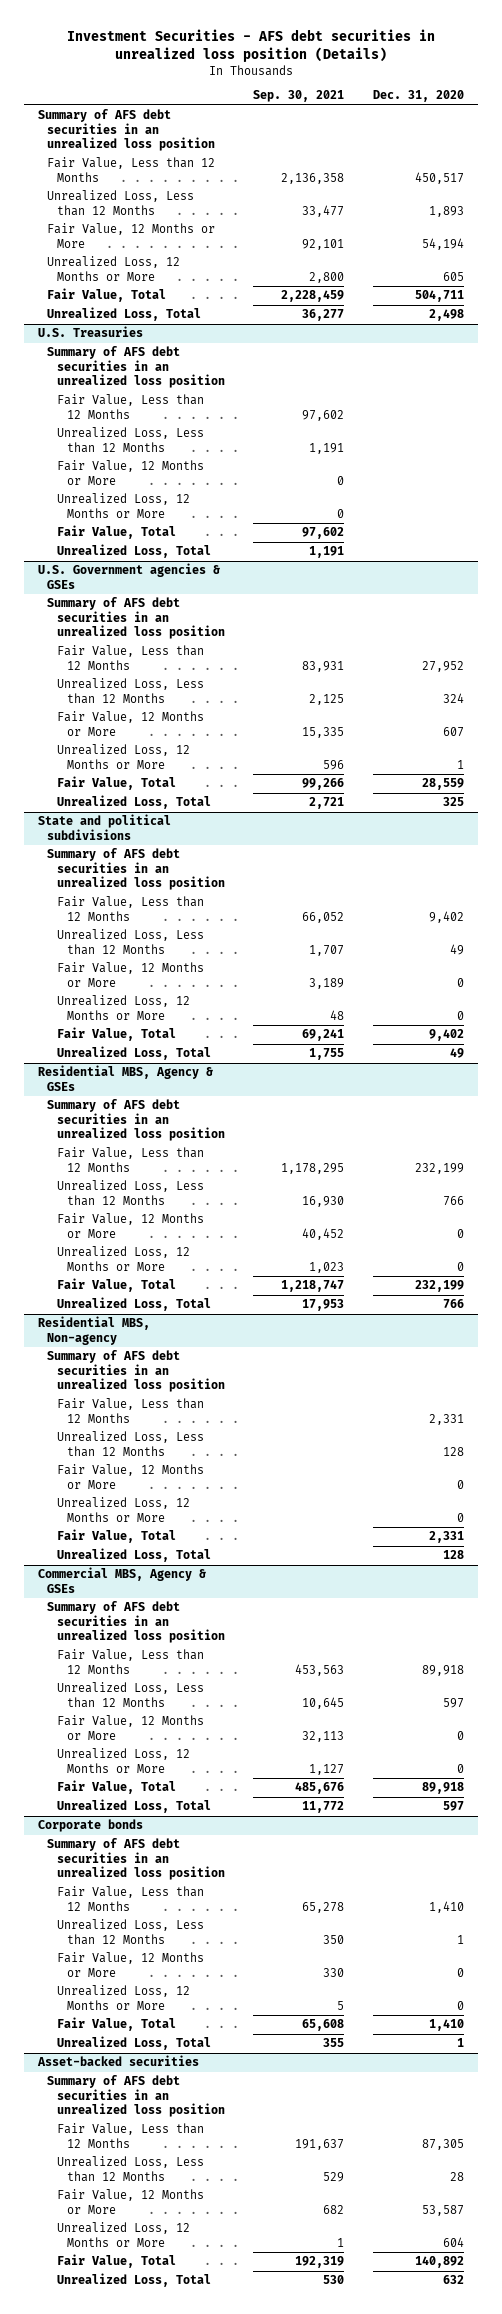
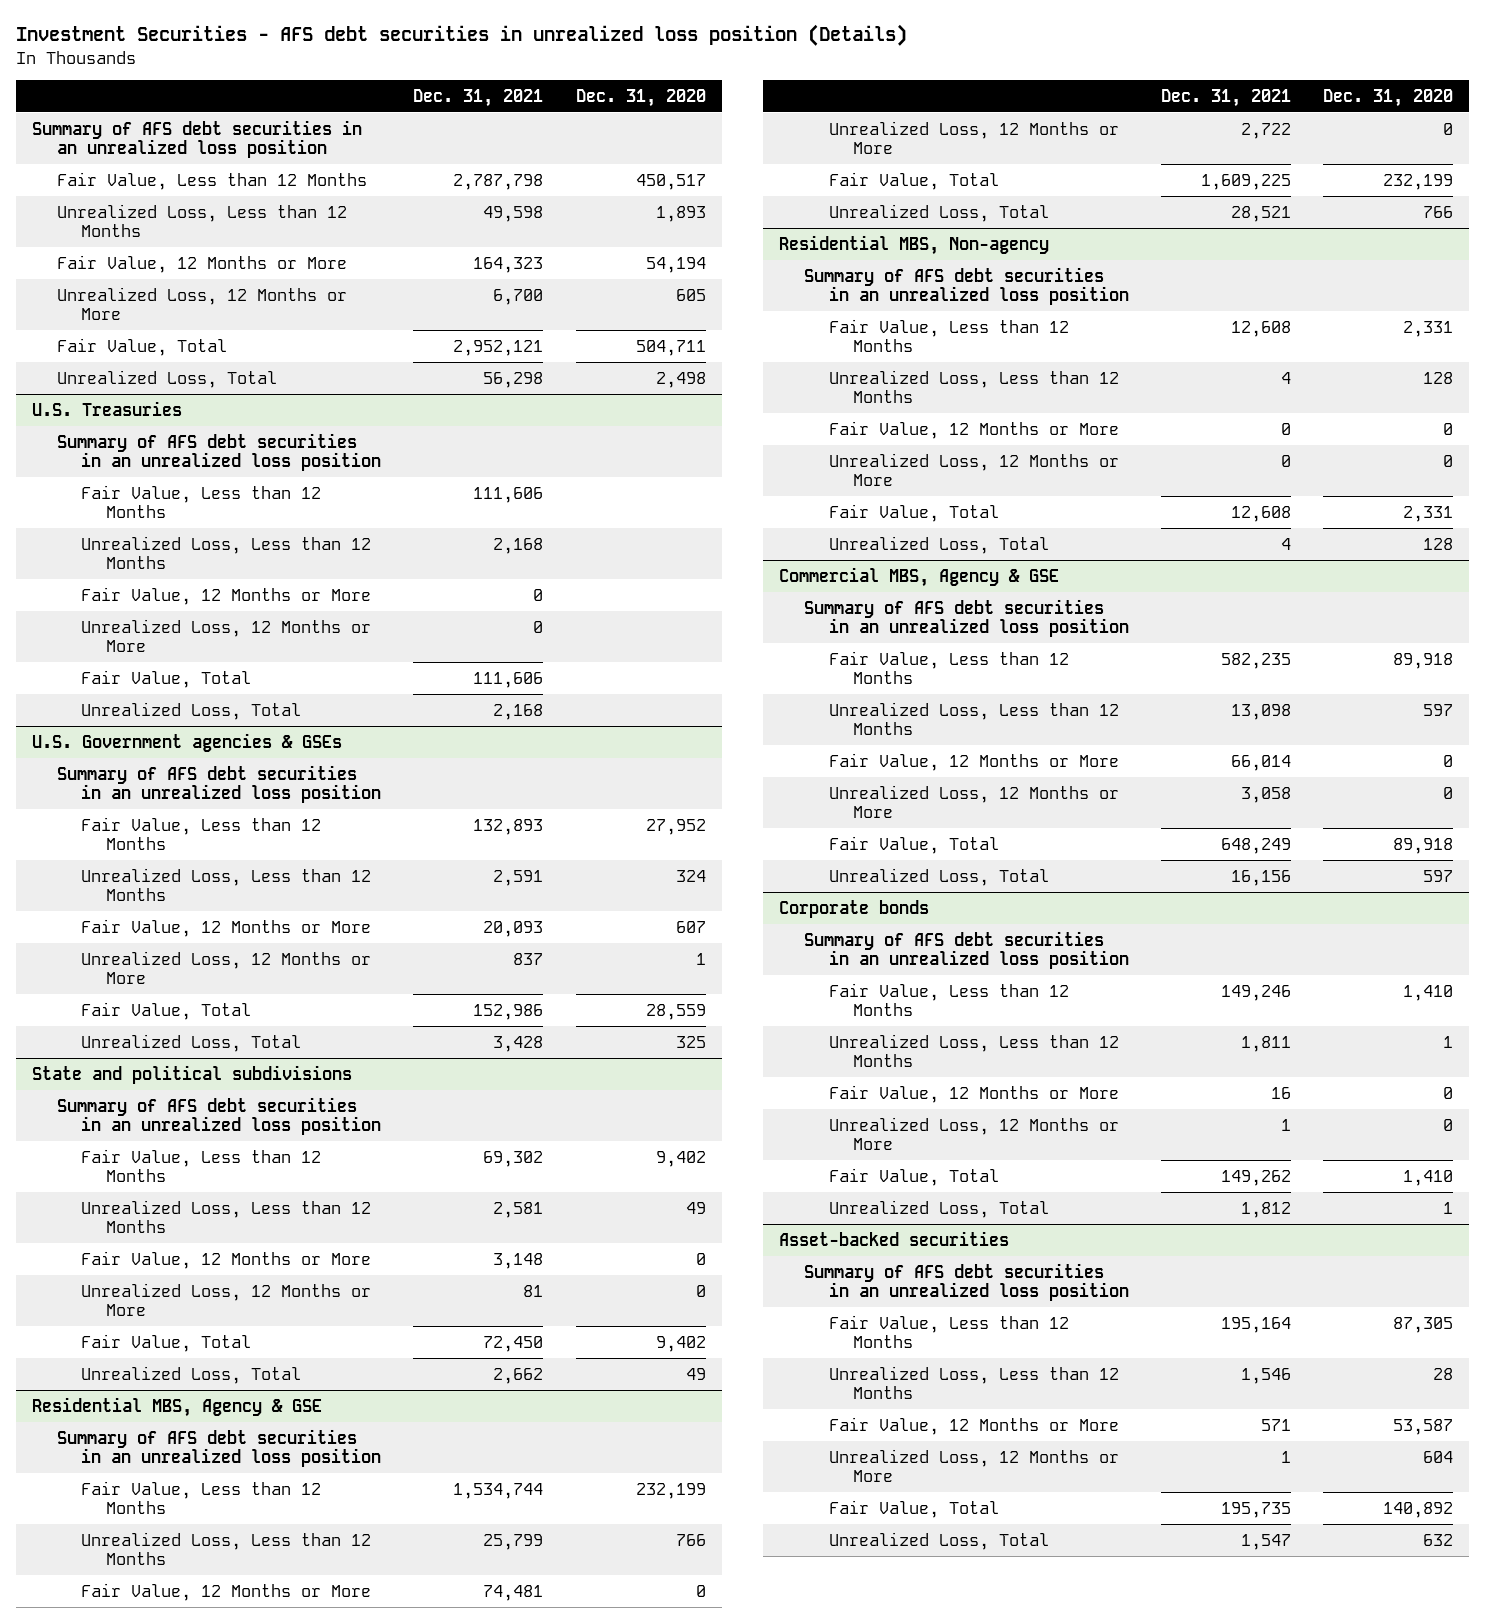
[253,90,345,103] Sep. 30, 2021 -> none
none -> [413,88,544,107] Dec. 31, 2021
[37,1065,213,1091] Residential MBS, Agency & GSEs -> [31,1396,322,1417] Residential MBS, Agency & GSE
[37,1567,206,1593] Commercial MBS, Agency & GSEs -> [779,566,1060,587] Commercial MBS, Agency & GSE

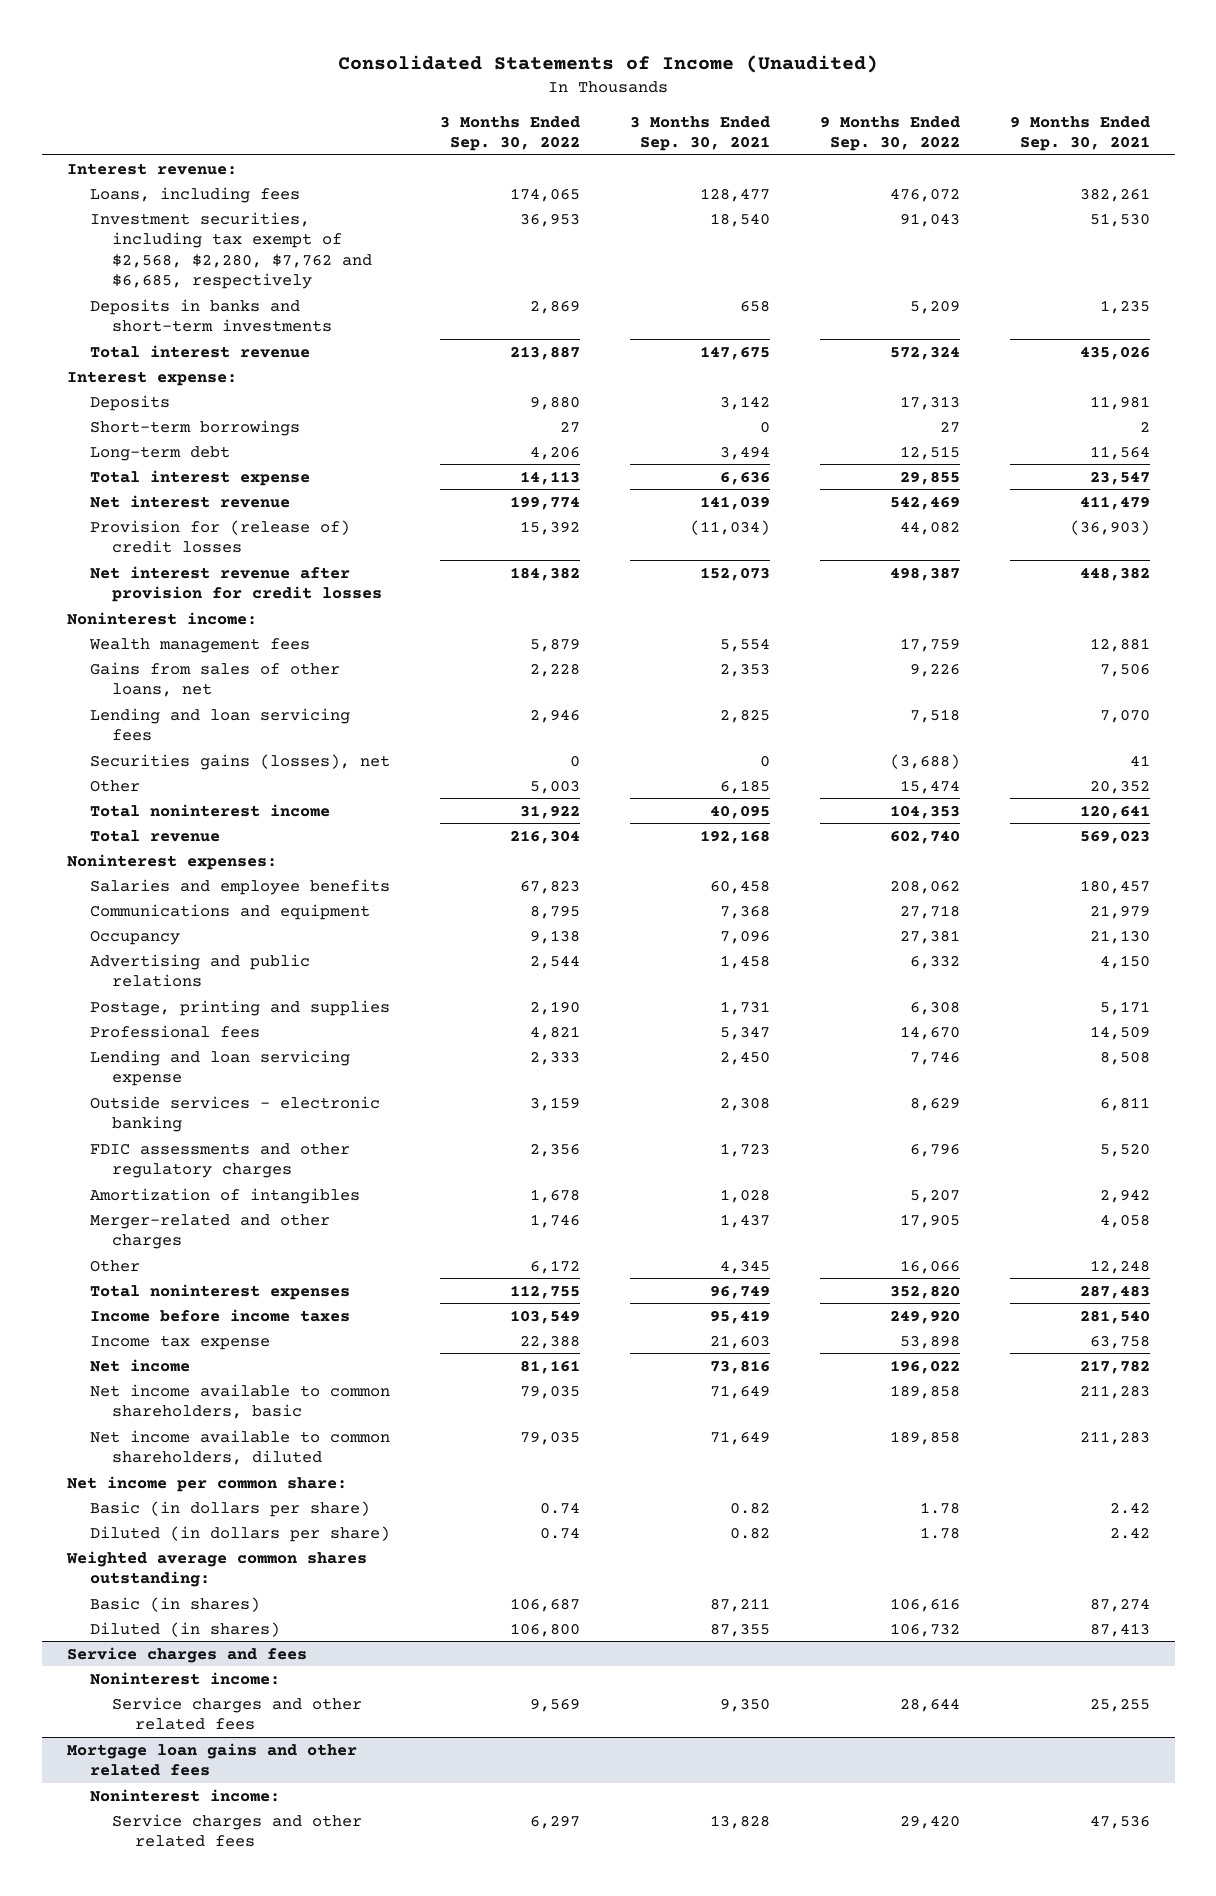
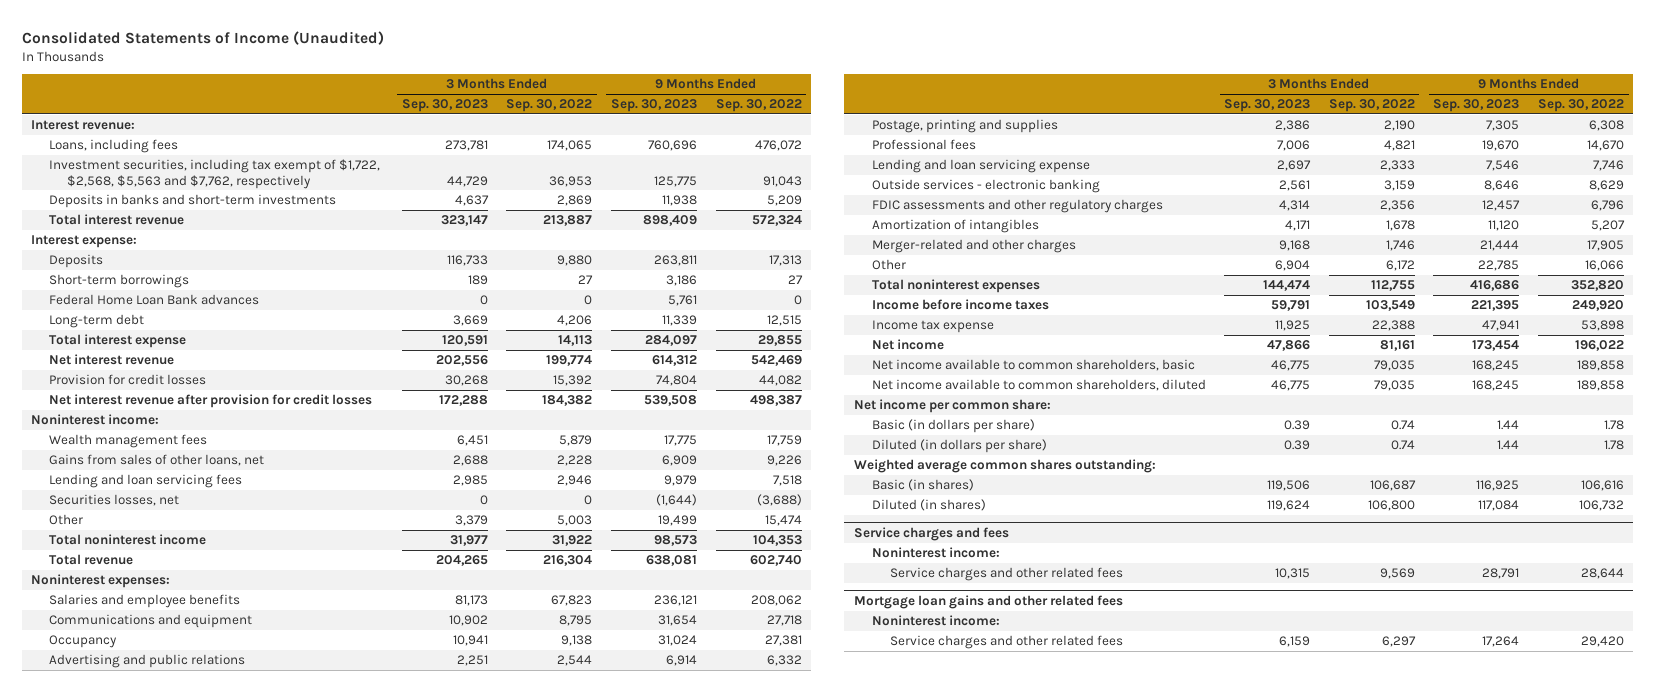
[629,115,770,152] 3 Months Ended Sep. 30, 2021 -> none
[1009,115,1150,152] 9 Months Ended Sep. 30, 2021 -> none
none -> [401,99,488,113] Sep. 30, 2023
none -> [610,99,697,113] Sep. 30, 2023
[89,211,373,290] Investment securities, including tax exempt of $2,568, $2,280, $7,762 and $6,685, respectively -> [49,159,381,189] Investment securities, including tax exempt of $1,722, $2,568, $5,563 and $7,762, respectively
none -> [49,294,260,306] Federal Home Loan Bank advances
[89,519,350,554] Provision for (release of) credit losses -> [49,374,207,386] Provision for credit losses
[89,753,390,770] Securities gains (losses), net -> [49,494,180,507] Securities losses, net

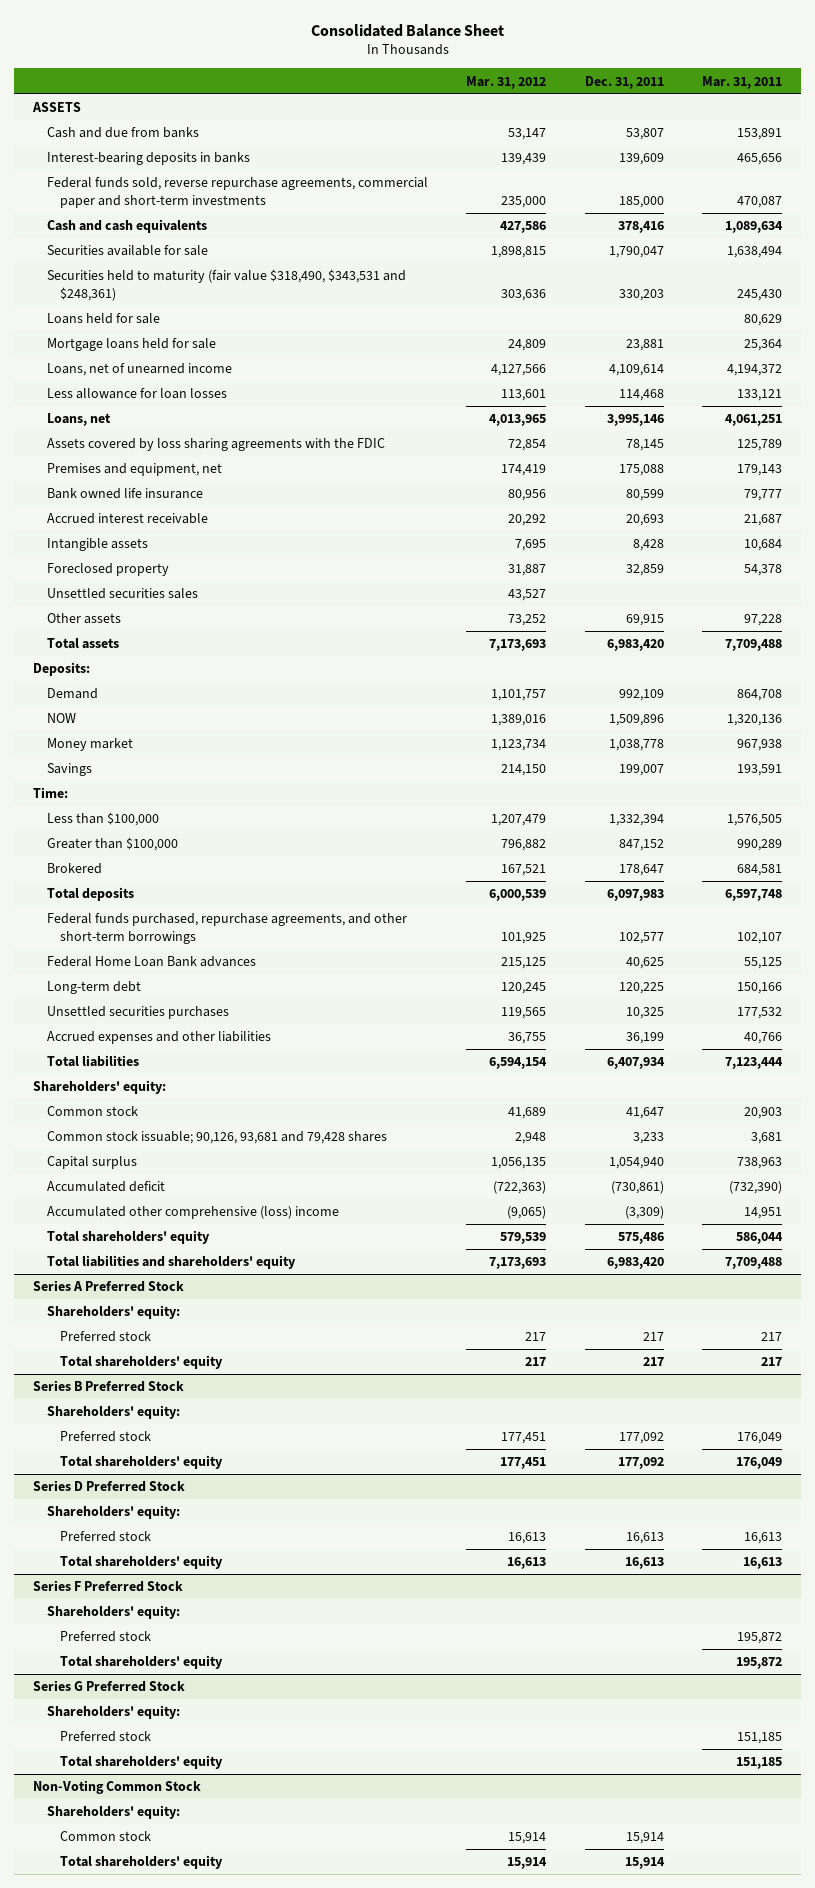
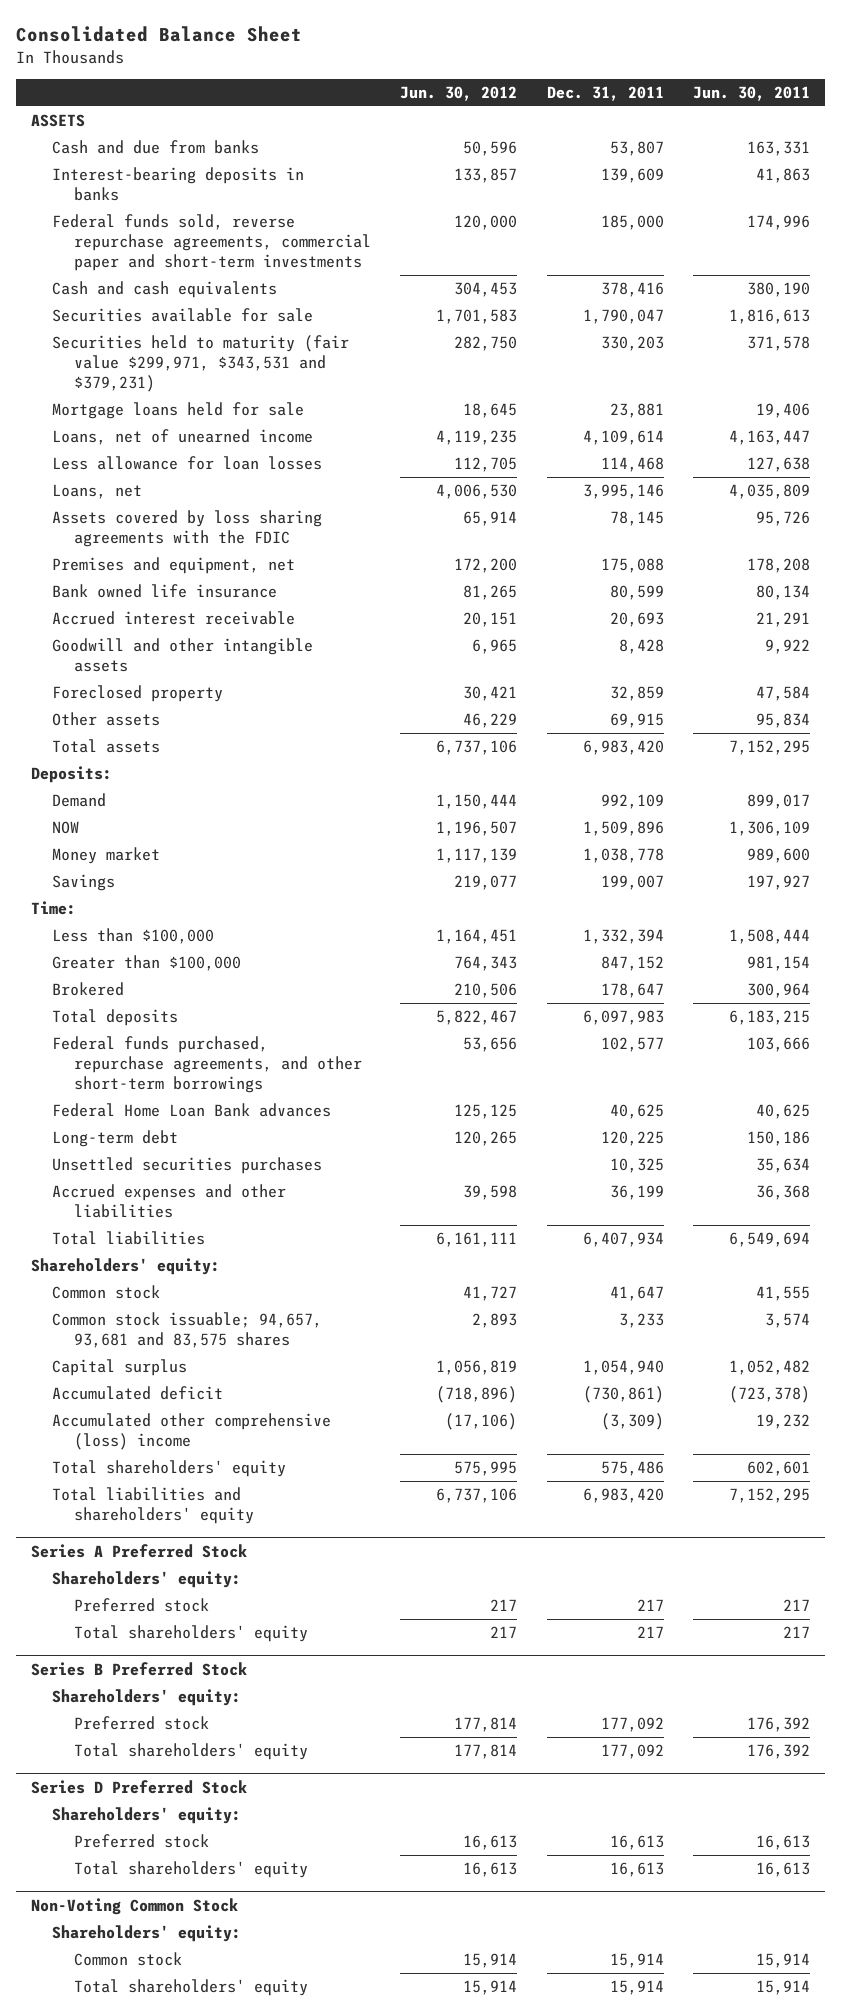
[466,75,547,89] Mar. 31, 2012 -> none
[702,75,783,89] Mar. 31, 2011 -> none
none -> [400,85,518,101] Jun. 30, 2012
none -> [692,85,810,101] Jun. 30, 2011
[46,313,160,325] Loans held for sale -> none
[46,269,406,301] Securities held to maturity (fair value $318,490, $343,531 and $248,361) -> [52,335,350,393] Securities held to maturity (fair value $299,971, $343,531 and $379,231)
[46,538,148,552] Intangible assets -> [52,638,314,673] Goodwill and other intangible assets
[46,588,198,600] Unsettled securities sales -> none
[46,1131,387,1145] Common stock issuable; 90,126, 93,681 and 79,428 shares -> [52,1312,323,1349] Common stock issuable; 94,657, 93,681 and 83,575 shares
[33,1580,184,1593] Series F Preferred Stock -> none
[46,1605,180,1620] Shareholders' equity: -> none
[60,1631,152,1643] Preferred stock -> none
[60,1655,224,1670] Total shareholders' equity -> none
[33,1680,186,1693] Series G Preferred Stock -> none
[46,1705,180,1720] Shareholders' equity: -> none
[60,1731,152,1743] Preferred stock -> none
[60,1755,224,1770] Total shareholders' equity -> none

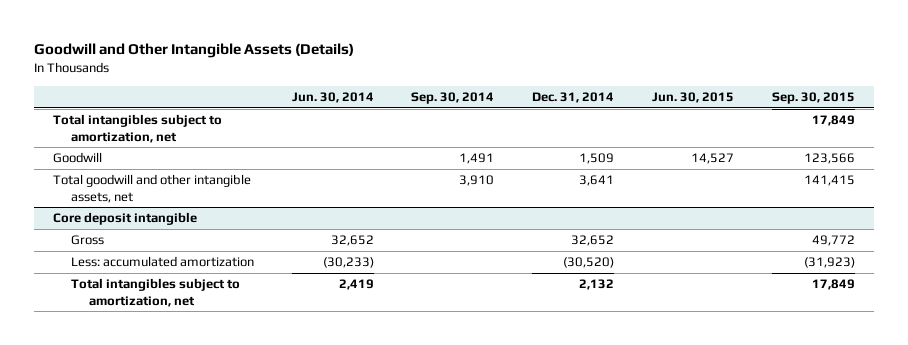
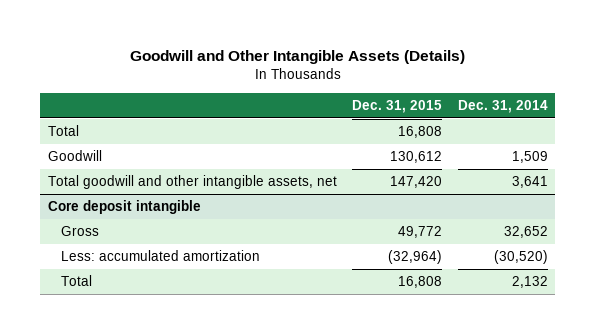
[291,91,374,103] Jun. 30, 2014 -> none
[411,91,495,104] Sep. 30, 2014 -> none
[652,91,735,103] Jun. 30, 2015 -> none
[771,91,855,104] Sep. 30, 2015 -> none
none -> [352,99,443,113] Dec. 31, 2015
[52,114,222,143] Total intangibles subject to amortization, net -> [47,125,79,137] Total
[70,278,240,307] Total intangibles subject to amortization, net -> [60,275,92,287] Total

